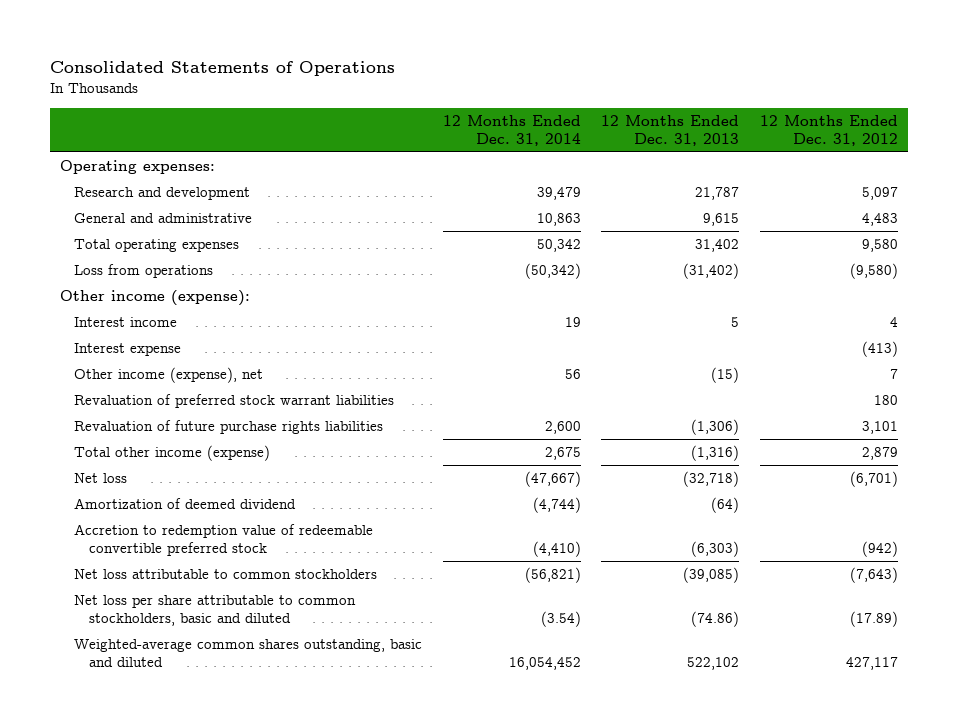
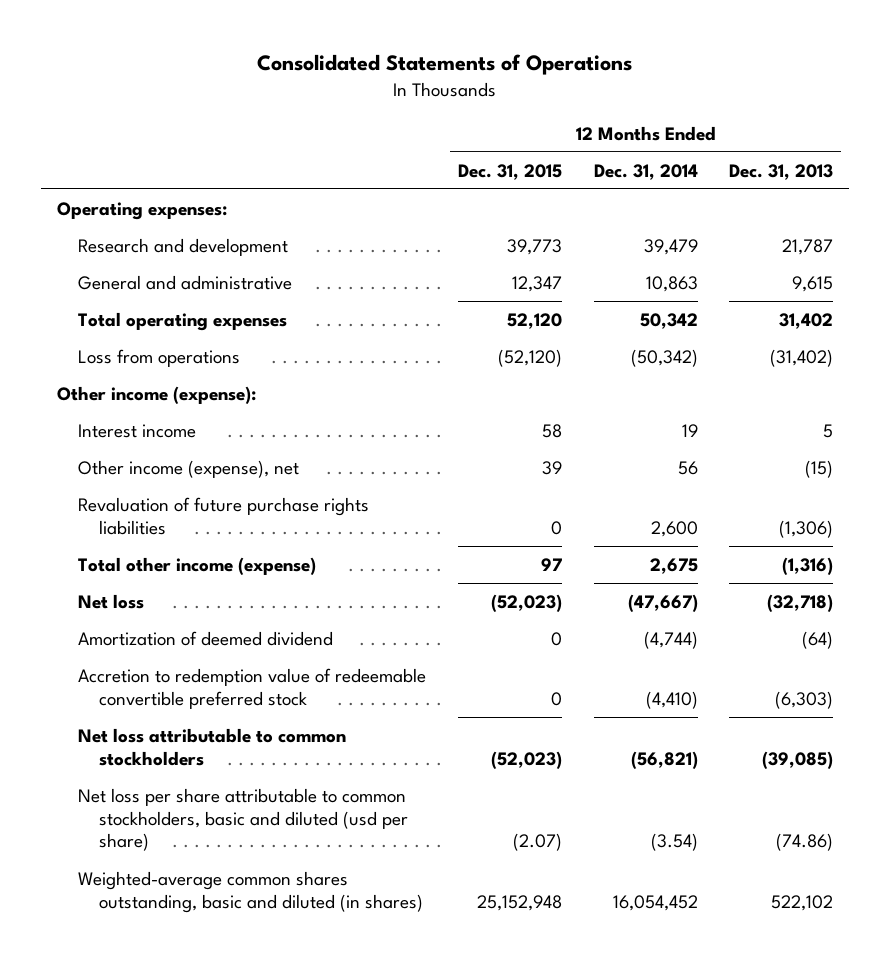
[760,114,899,146] 12 Months Ended Dec. 31, 2012 -> none
none -> [457,163,562,180] Dec. 31, 2015
[74,342,182,356] Interest expense -> none
[74,393,395,408] Revaluation of preferred stock warrant liabilities -> none
[74,594,357,627] Net loss per share attributable to common stockholders, basic and diluted -> [77,787,409,852] Net loss per share attributable to common stockholders, basic and diluted (usd per share)
[74,638,423,668] Weighted-average common shares outstanding, basic and diluted -> [77,870,424,913] Weighted-average common shares outstanding, basic and diluted (in shares)

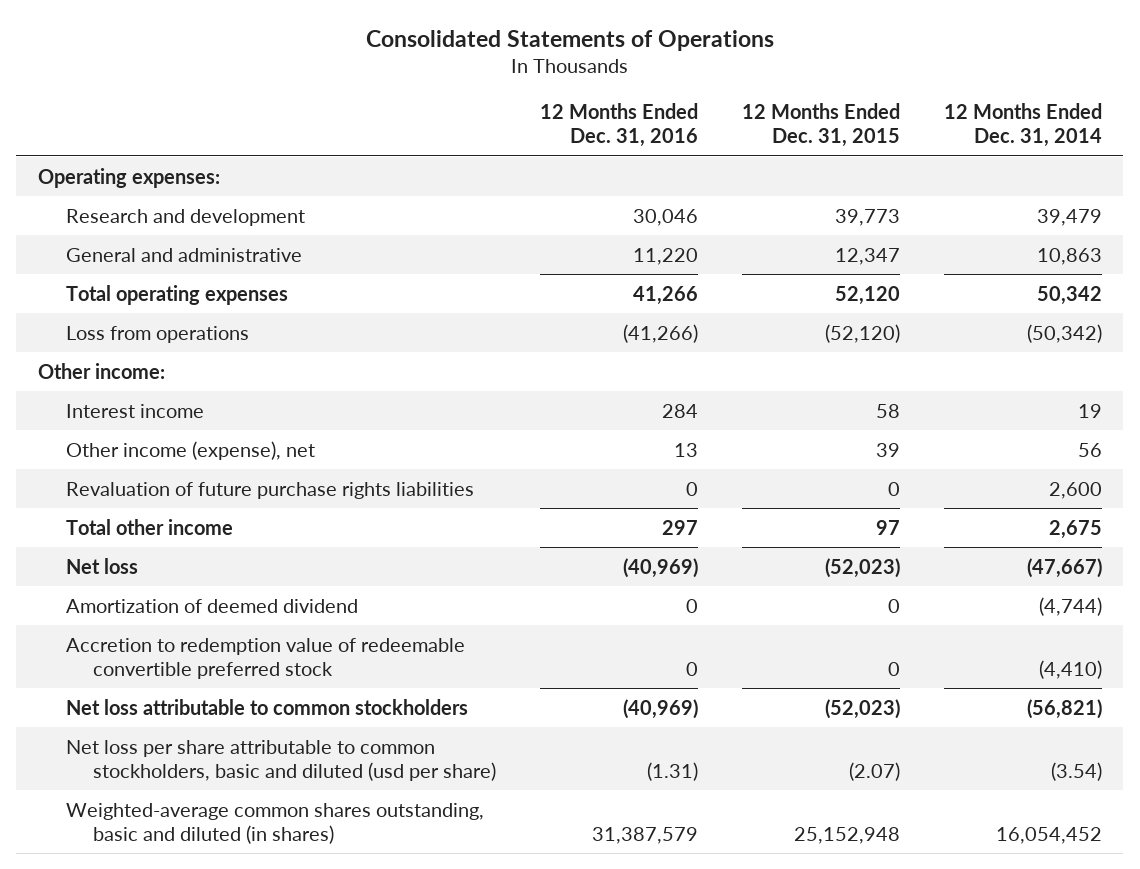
[729,163,834,180] Dec. 31, 2013 -> none
none -> [540,103,699,148] 12 Months Ended Dec. 31, 2016
[56,385,256,404] Other income (expense): -> [38,362,166,379] Other income:
[77,556,316,575] Total other income (expense) -> [65,518,233,535] Total other income

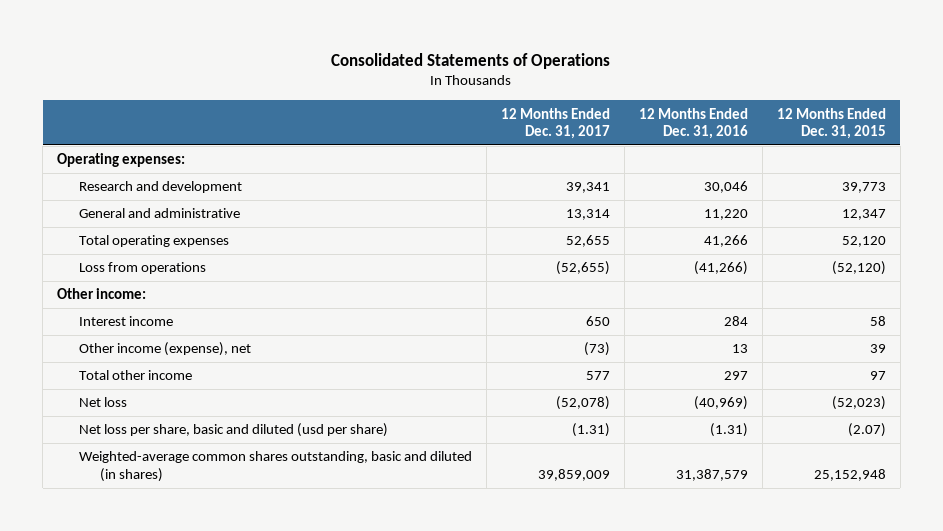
[943,103,1102,148] 12 Months Ended Dec. 31, 2014 -> none
none -> [500,107,610,140] 12 Months Ended Dec. 31, 2017
[65,481,474,499] Revaluation of future purchase rights liabilities -> none
[65,598,358,613] Amortization of deemed dividend -> none
[65,637,465,679] Accretion to redemption value of redeemable convertible preferred stock -> none
[65,698,468,715] Net loss attributable to common stockholders -> none
[65,739,497,781] Net loss per share attributable to common stockholders, basic and diluted (usd per share) -> [78,423,388,438] Net loss per share, basic and diluted (usd per share)

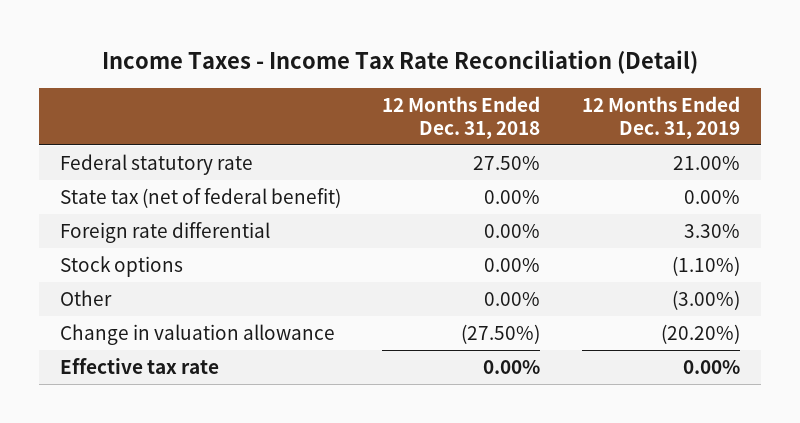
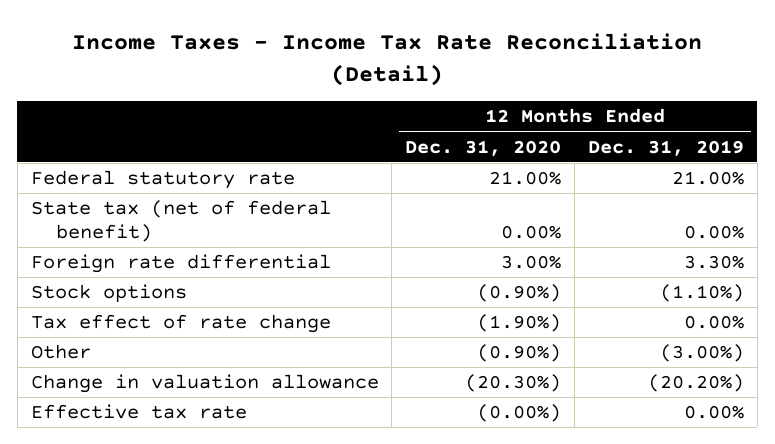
[382,95,541,139] 12 Months Ended Dec. 31, 2018 -> none
none -> [405,139,562,156] Dec. 31, 2020
none -> [30,314,331,334] Tax effect of rate change

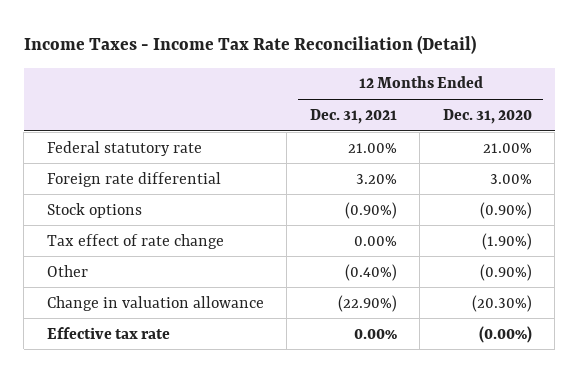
[587,139,744,156] Dec. 31, 2019 -> none
none -> [309,108,397,124] Dec. 31, 2021
[30,200,331,243] State tax (net of federal benefit) -> none

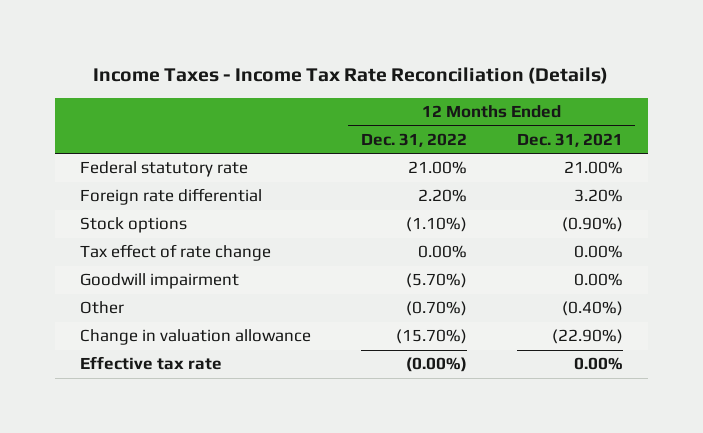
[23,35,476,55] Income Taxes - Income Tax Rate Reconciliation (Detail) -> [93,67,609,85] Income Taxes - Income Tax Rate Reconciliation (Details)
[442,108,532,124] Dec. 31, 2020 -> none
none -> [360,132,467,147] Dec. 31, 2022
none -> [80,273,240,290] Goodwill impairment

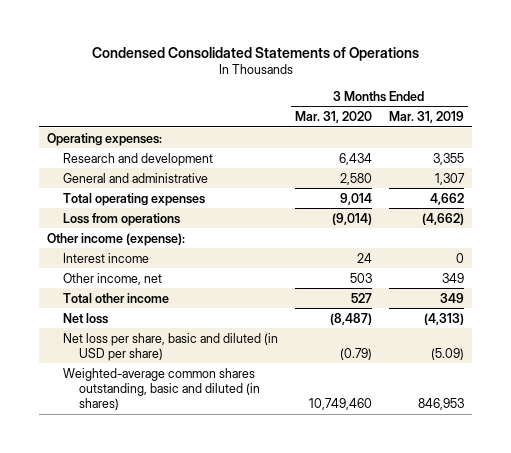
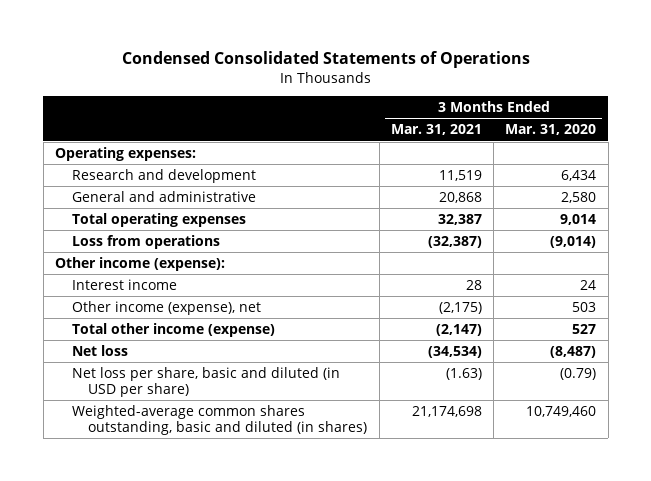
[388,111,464,124] Mar. 31, 2019 -> none
none -> [390,124,482,136] Mar. 31, 2021
[63,272,163,285] Other income, net -> [71,300,261,315] Other income (expense), net
[63,292,170,303] Total other income -> [71,322,275,337] Total other income (expense)

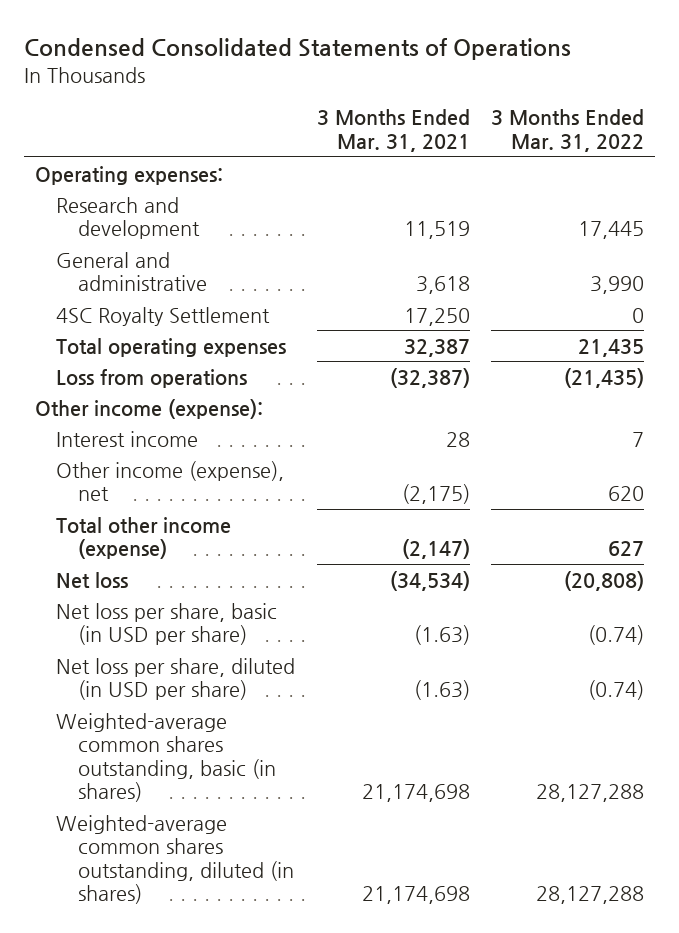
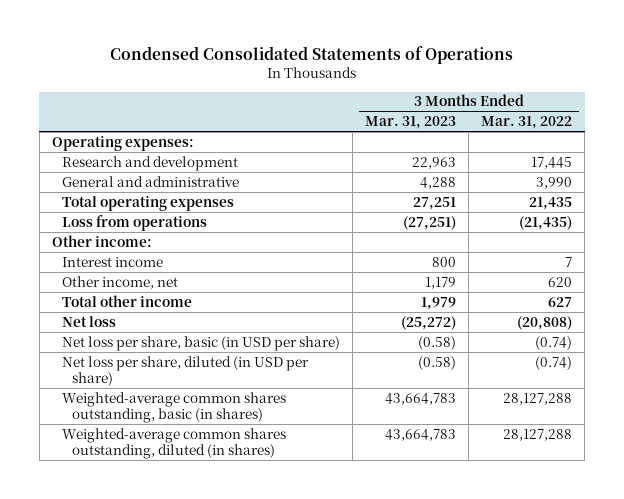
[316,109,470,152] 3 Months Ended Mar. 31, 2021 -> none
none -> [365,116,457,130] Mar. 31, 2023
[56,306,271,326] 4SC Royalty Settlement -> none
[34,398,263,419] Other income (expense): -> [52,234,153,247] Other income:
[56,460,285,502] Other income (expense), net -> [62,275,179,289] Other income, net
[56,516,232,560] Total other income (expense) -> [62,294,193,307] Total other income

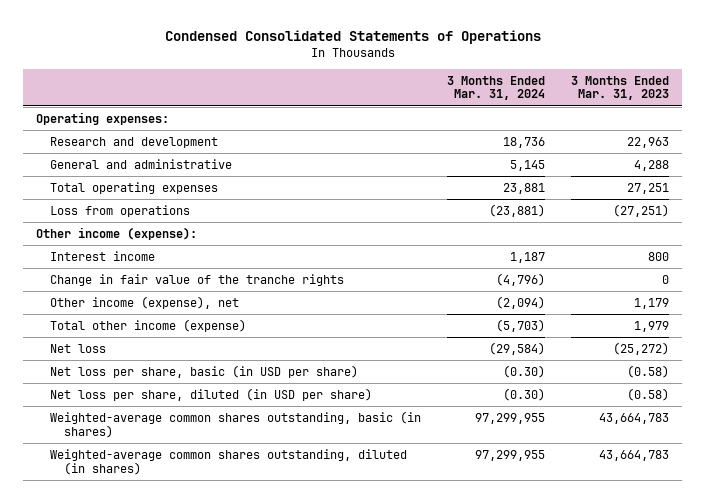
[481,116,573,130] Mar. 31, 2022 -> none
none -> [447,75,546,101] 3 Months Ended Mar. 31, 2024
[52,234,153,247] Other income: -> [35,226,197,240] Other income (expense):
none -> [49,273,344,286] Change in fair value of the tranche rights
[62,275,179,289] Other income, net -> [49,295,239,309] Other income (expense), net
[62,294,193,307] Total other income -> [49,318,246,332] Total other income (expense)

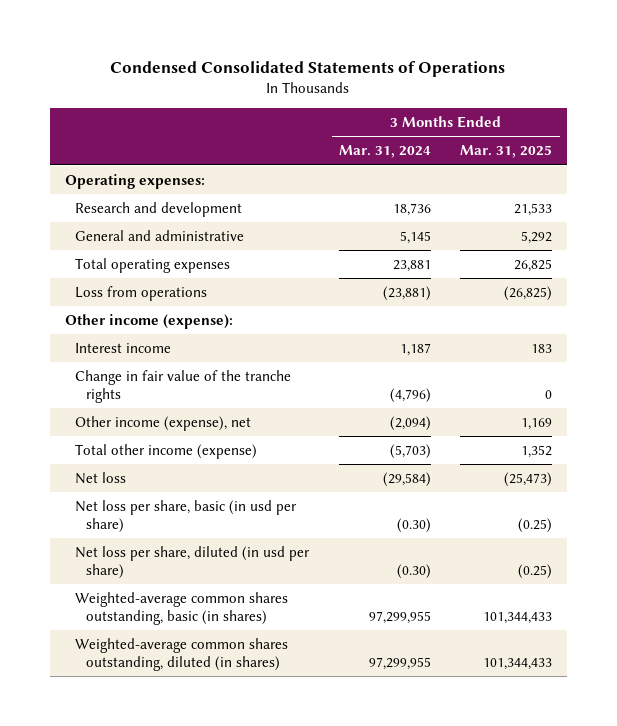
[571,75,670,101] 3 Months Ended Mar. 31, 2023 -> none
none -> [460,145,553,159] Mar. 31, 2025
[49,364,358,378] Net loss per share, basic (in USD per share) -> [75,499,298,534] Net loss per share, basic (in usd per share)
[49,387,372,401] Net loss per share, diluted (in USD per share) -> [75,545,311,580] Net loss per share, diluted (in usd per share)

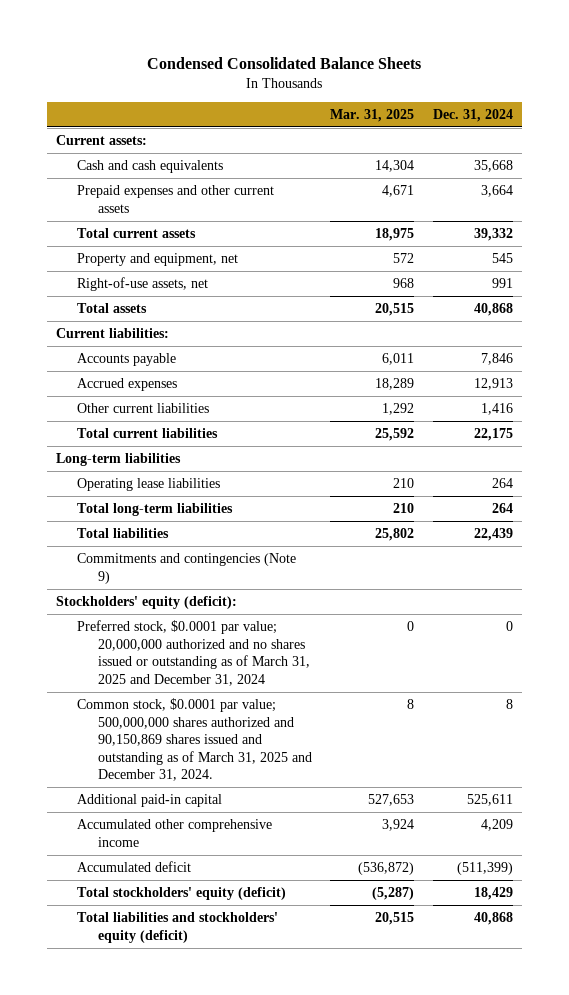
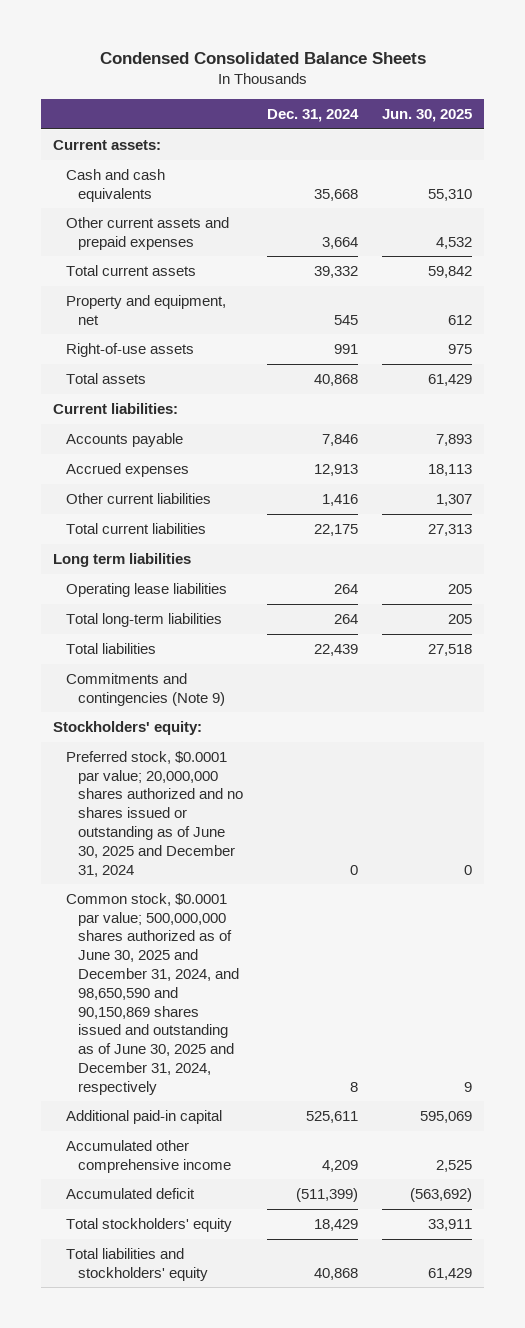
[330,108,415,122] Mar. 31, 2025 -> none
none -> [381,108,472,122] Jun. 30, 2025
[77,185,275,213] Prepaid expenses and other current assets -> [65,216,229,250] Other current assets and prepaid expenses
[77,277,209,292] Right-of-use assets, net -> [65,342,194,357] Right-of-use assets
[56,453,182,467] Long-term liabilities -> [53,552,192,567] Long term liabilities
[56,596,238,610] Stockholders' equity (deficit): -> [53,720,203,735] Stockholders' equity:
[77,620,310,686] Preferred stock, $0.0001 par value; 20,000,000 authorized and no shares issued or outstanding as of March 31, 2025 and December 31, 2024 -> [65,750,244,877] Preferred stock, $0.0001 par value; 20,000,000 shares authorized and no shares issued or outstanding as of June 30, 2025 and December 31, 2024
[77,698,312,782] Common stock, $0.0001 par value; 500,000,000 shares authorized and 90,150,869 shares issued and outstanding as of March 31, 2025 and December 31, 2024. -> [65,892,240,1095] Common stock, $0.0001 par value; 500,000,000 shares authorized as of June 30, 2025 and December 31, 2024, and 98,650,590 and 90,150,869 shares issued and outstanding as of June 30, 2025 and December 31, 2024, respectively
[77,887,287,901] Total stockholders' equity (deficit) -> [65,1217,232,1232] Total stockholders' equity
[77,912,279,943] Total liabilities and stockholders' equity (deficit) -> [65,1247,209,1281] Total liabilities and stockholders' equity

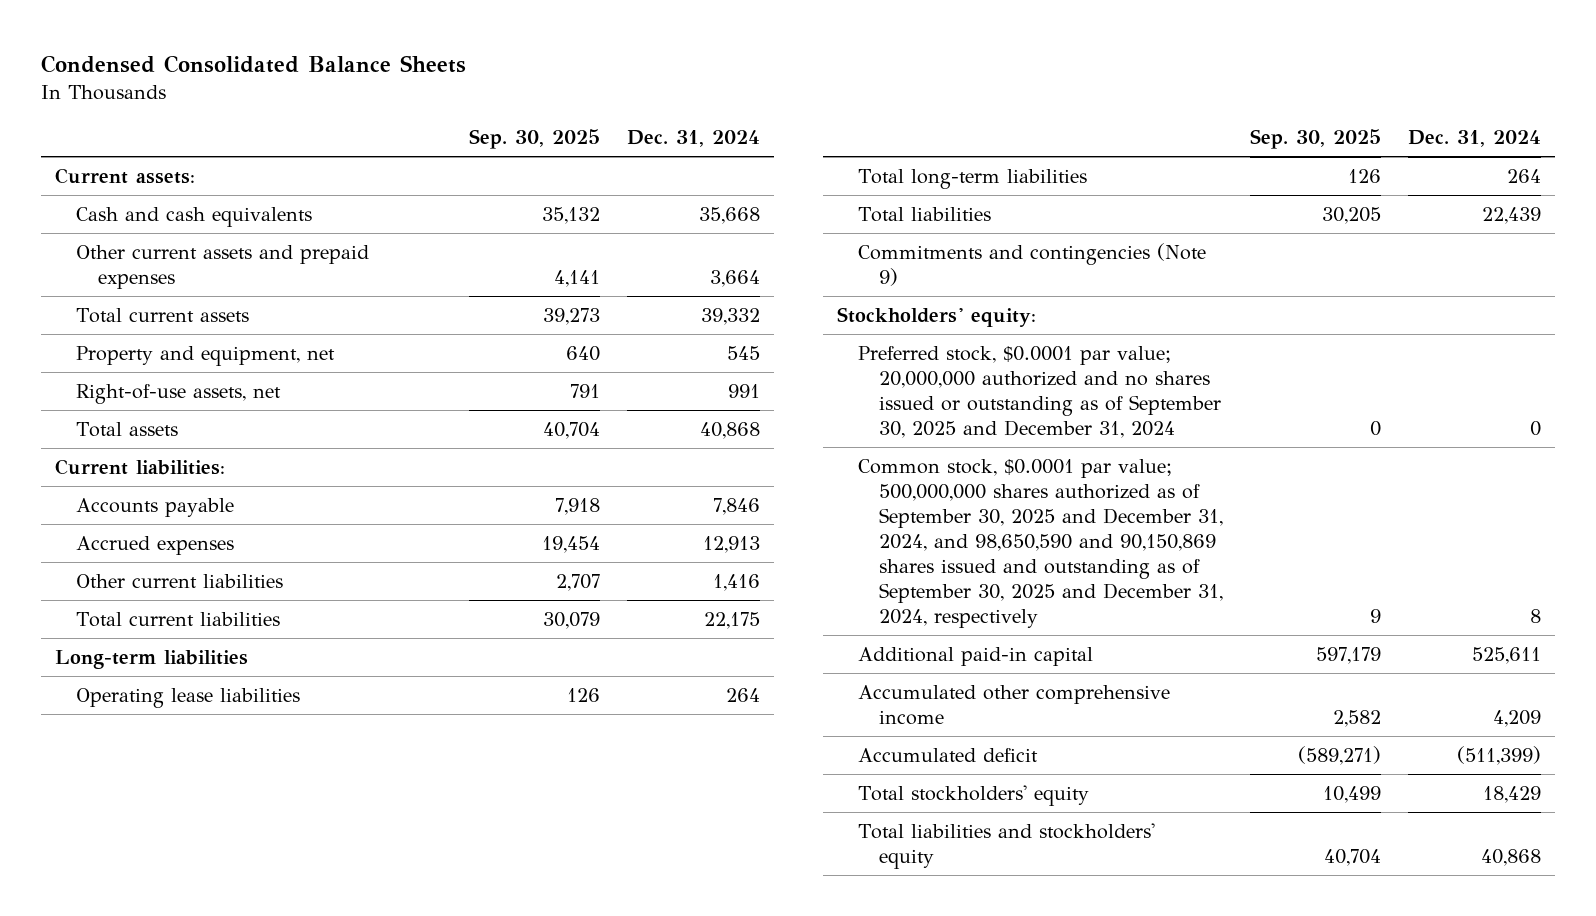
[381,108,472,122] Jun. 30, 2025 -> none
none -> [468,129,600,150] Sep. 30, 2025
[65,342,194,357] Right-of-use assets -> [76,383,282,404] Right-of-use assets, net
[53,552,192,567] Long term liabilities -> [55,649,249,669] Long-term liabilities
[65,750,244,877] Preferred stock, $0.0001 par value; 20,000,000 shares authorized and no shares issued or outstanding as of June 30, 2025 and December 31, 2024 -> [857,345,1222,438] Preferred stock, $0.0001 par value; 20,000,000 authorized and no shares issued or outstanding as of September 30, 2025 and December 31, 2024
[65,892,240,1095] Common stock, $0.0001 par value; 500,000,000 shares authorized as of June 30, 2025 and December 31, 2024, and 98,650,590 and 90,150,869 shares issued and outstanding as of June 30, 2025 and December 31, 2024, respectively -> [857,458,1224,629] Common stock, $0.0001 par value; 500,000,000 shares authorized as of September 30, 2025 and December 31, 2024, and 98,650,590 and 90,150,869 shares issued and outstanding as of September 30, 2025 and December 31, 2024, respectively

